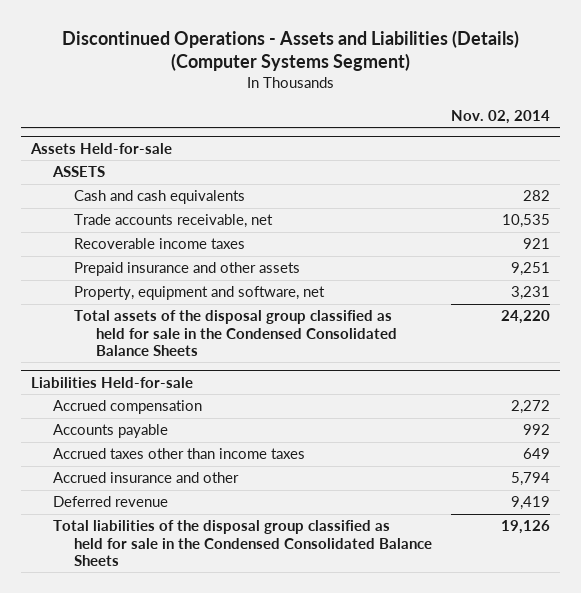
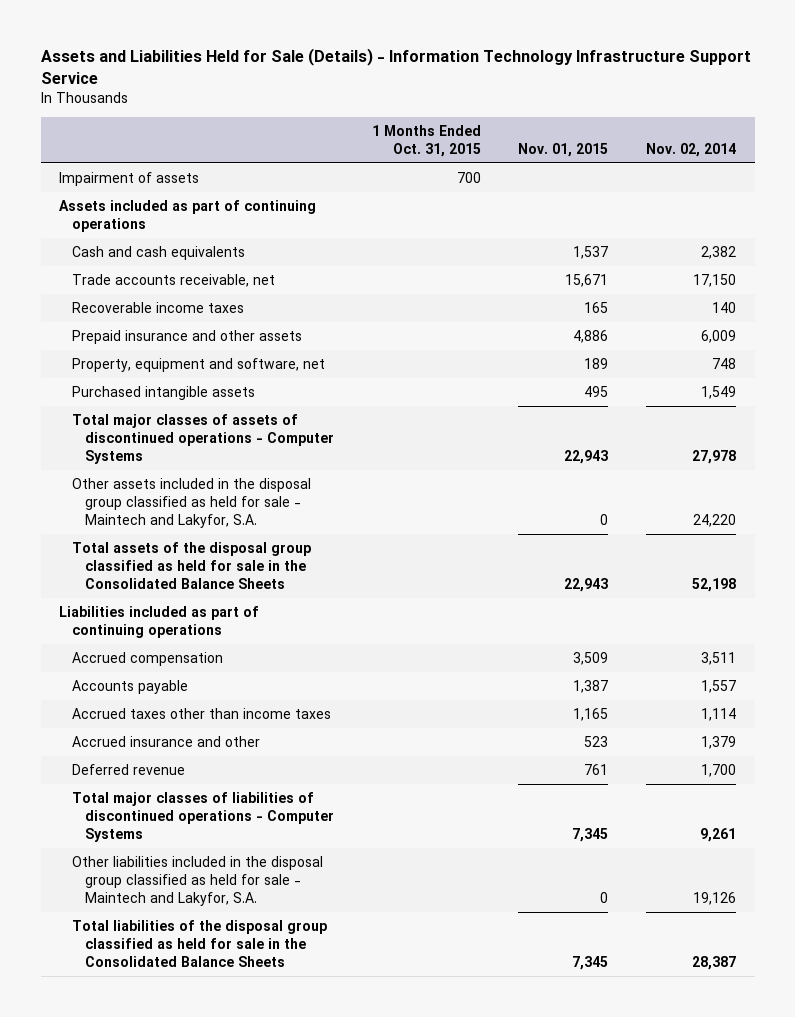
[61,29,519,72] Discontinued Operations - Assets and Liabilities (Details) (Computer Systems Segment) -> [40,48,751,85] Assets and Liabilities Held for Sale (Details) - Information Technology Infrastructure Support Service
none -> [371,124,481,157] 1 Months Ended Oct. 31, 2015
none -> [518,142,609,157] Nov. 01, 2015
[30,142,173,154] Assets Held-for-sale -> none
[31,376,194,388] Liabilities Held-for-sale -> none
none -> [59,171,200,186] Impairment of assets
[51,166,105,178] ASSETS -> [59,199,317,232] Assets included as part of continuing operations
[523,190,551,202] 282 -> [700,245,736,259] 2,382
[502,214,551,229] 10,535 -> [692,273,736,287] 17,150
[523,238,551,250] 921 -> [711,301,736,313] 140
[511,262,551,277] 9,251 -> [700,329,736,343] 6,009
[511,286,551,301] 3,231 -> [711,357,736,369] 748
none -> [72,385,256,400] Purchased intangible assets
none -> [72,413,335,464] Total major classes of assets of discontinued operations - Computer Systems
none -> [72,477,312,528] Other assets included in the disposal group classified as held for sale - Maintech and Lakyfor, S.A.
[74,310,397,356] Total assets of the disposal group classified as held for sale in the Condensed Consolidated Balance Sheets -> [72,541,312,589] Total assets of the disposal group classified as held for sale in the Consolidated Balance Sheets
[501,310,551,325] 24,220 -> [691,577,736,592] 52,198
none -> [59,605,260,638] Liabilities included as part of continuing operations
[511,400,551,415] 2,272 -> [700,651,736,665] 3,511
[523,424,551,436] 992 -> [700,679,736,693] 1,557
[523,448,551,460] 649 -> [700,707,736,721] 1,114
[511,472,551,487] 5,794 -> [700,735,736,749] 1,379
[511,496,551,511] 9,419 -> [700,763,736,777] 1,700
none -> [72,791,335,842] Total major classes of liabilities of discontinued operations - Computer Systems
none -> [72,855,324,906] Other liabilities included in the disposal group classified as held for sale - Maintech and Lakyfor, S.A.
[52,520,433,566] Total liabilities of the disposal group classified as held for sale in the Condensed Consolidated Balance Sheets -> [72,919,328,967] Total liabilities of the disposal group classified as held for sale in the Consolidated Balance Sheets
[501,520,551,535] 19,126 -> [691,955,736,970] 28,387

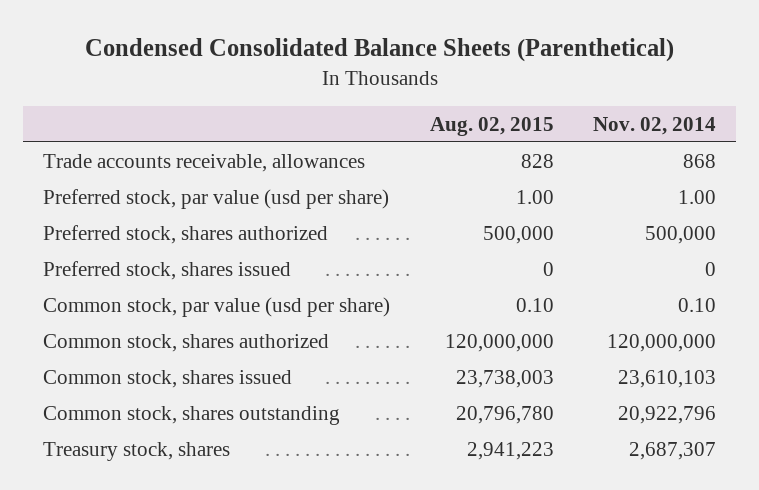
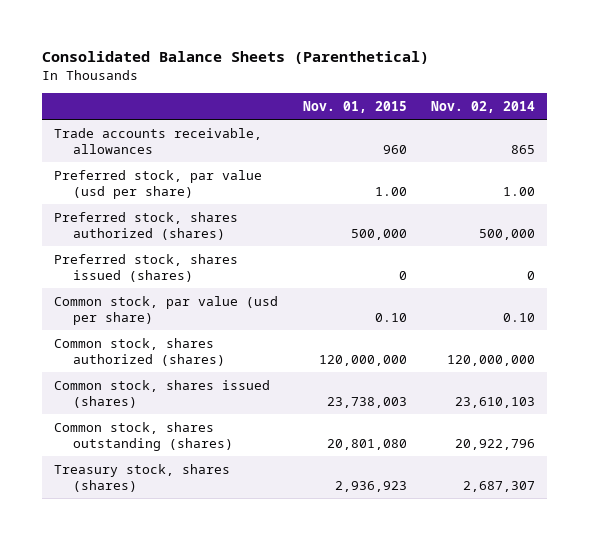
[84,38,674,63] Condensed Consolidated Balance Sheets (Parenthetical) -> [41,51,429,65] Consolidated Balance Sheets (Parenthetical)
[429,116,554,136] Aug. 02, 2015 -> none
none -> [302,101,407,114] Nov. 01, 2015
[683,153,717,168] 868 -> [511,145,536,155] 865
[43,224,329,244] Preferred stock, shares authorized -> [54,211,239,241] Preferred stock, shares authorized (shares)
[43,260,292,280] Preferred stock, shares issued -> [54,253,239,283] Preferred stock, shares issued (shares)
[43,333,330,352] Common stock, shares authorized -> [54,337,225,367] Common stock, shares authorized (shares)
[43,369,293,388] Common stock, shares issued -> [54,379,271,409] Common stock, shares issued (shares)
[43,405,341,425] Common stock, shares outstanding -> [54,421,233,452] Common stock, shares outstanding (shares)
[43,441,231,461] Treasury stock, shares -> [54,463,231,493] Treasury stock, shares (shares)

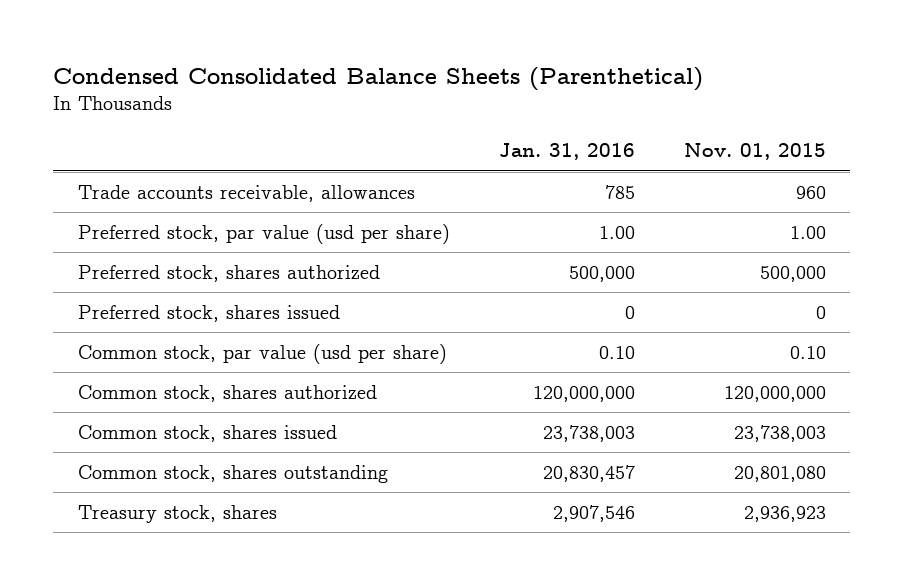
[41,51,429,65] Consolidated Balance Sheets (Parenthetical) -> [53,66,704,91] Condensed Consolidated Balance Sheets (Parenthetical)
[431,101,536,114] Nov. 02, 2014 -> none
none -> [498,143,635,161] Jan. 31, 2016
[54,211,239,241] Preferred stock, shares authorized (shares) -> [77,264,380,282] Preferred stock, shares authorized
[54,253,239,283] Preferred stock, shares issued (shares) -> [77,304,340,322] Preferred stock, shares issued
[54,337,225,367] Common stock, shares authorized (shares) -> [77,384,377,402] Common stock, shares authorized
[54,379,271,409] Common stock, shares issued (shares) -> [77,424,337,442] Common stock, shares issued
[54,421,233,452] Common stock, shares outstanding (shares) -> [77,464,388,483] Common stock, shares outstanding
[54,463,231,493] Treasury stock, shares (shares) -> [77,504,277,523] Treasury stock, shares

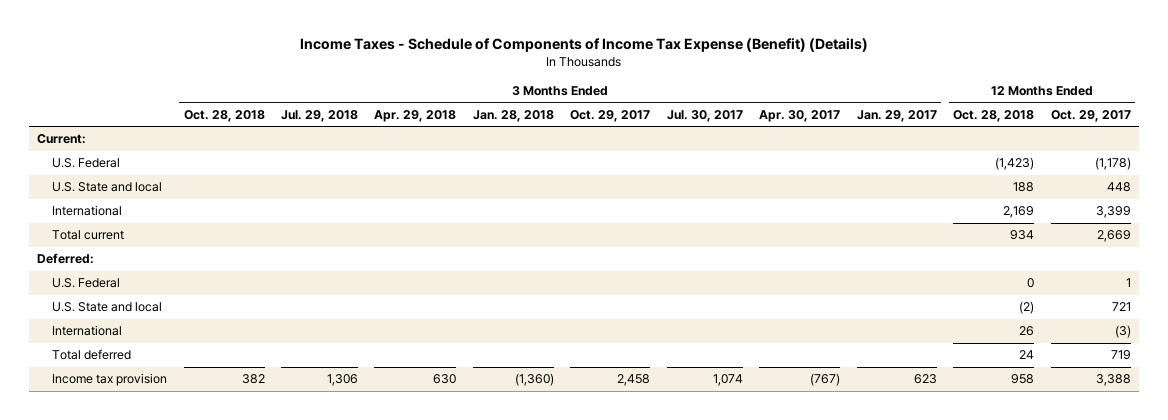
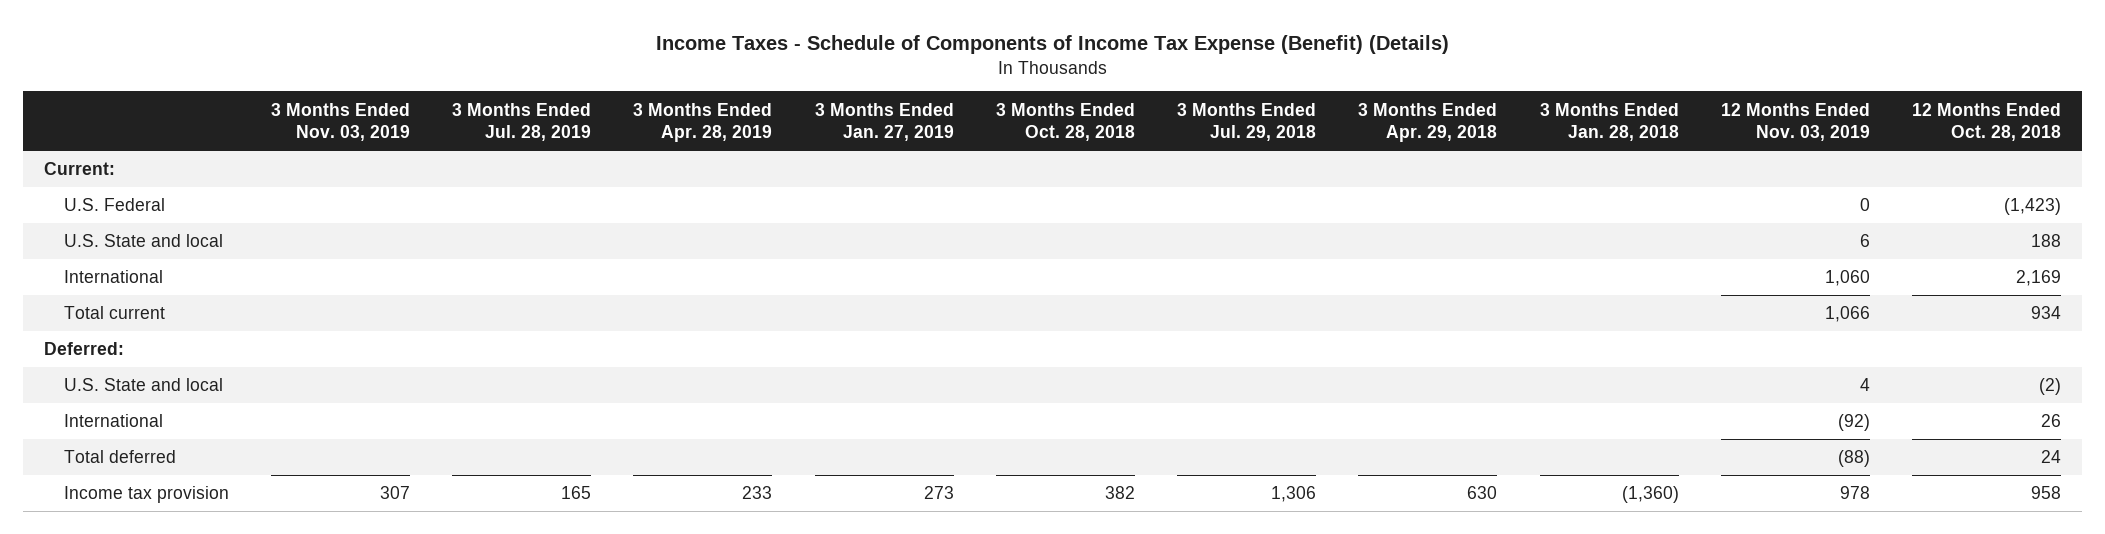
[570,109,651,122] Oct. 29, 2017 -> none
[666,109,743,122] Jul. 30, 2017 -> none
[759,109,841,122] Apr. 30, 2017 -> none
[856,109,937,122] Jan. 29, 2017 -> none
[1050,109,1131,122] Oct. 29, 2017 -> none
none -> [270,102,410,142] 3 Months Ended Nov. 03, 2019
none -> [452,102,592,142] 3 Months Ended Jul. 28, 2019
none -> [633,102,773,143] 3 Months Ended Apr. 28, 2019
none -> [814,102,954,142] 3 Months Ended Jan. 27, 2019
none -> [1721,102,1871,142] 12 Months Ended Nov. 03, 2019
[52,278,121,289] U.S. Federal -> none

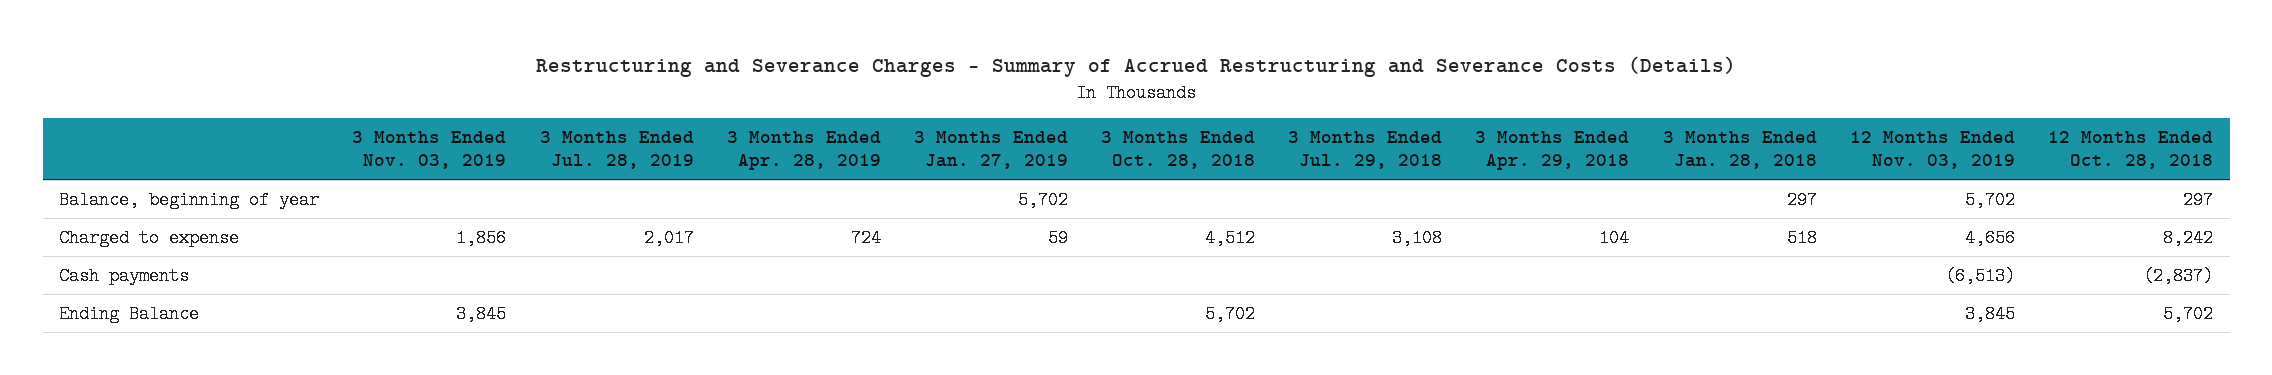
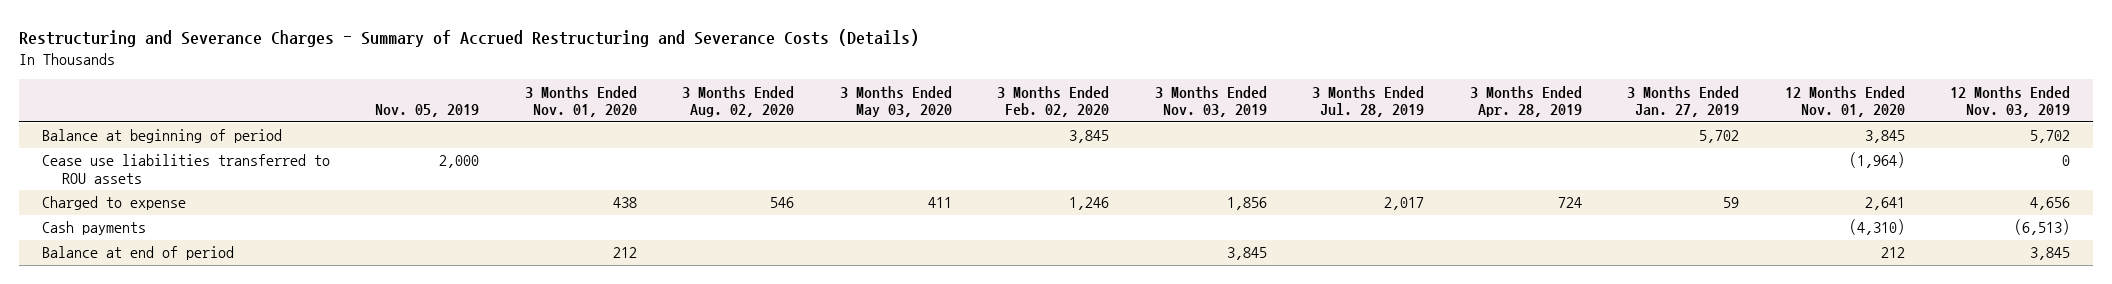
[1101,130,1256,169] 3 Months Ended Oct. 28, 2018 -> none
[1288,130,1443,169] 3 Months Ended Jul. 29, 2018 -> none
[1475,130,1630,170] 3 Months Ended Apr. 29, 2018 -> none
[1662,130,1817,169] 3 Months Ended Jan. 28, 2018 -> none
[2048,130,2214,169] 12 Months Ended Oct. 28, 2018 -> none
none -> [375,104,480,118] Nov. 05, 2019
none -> [524,85,637,118] 3 Months Ended Nov. 01, 2020
none -> [682,85,795,118] 3 Months Ended Aug. 02, 2020
none -> [839,85,952,118] 3 Months Ended May 03, 2020
none -> [997,85,1110,118] 3 Months Ended Feb. 02, 2020
none -> [1784,85,1905,118] 12 Months Ended Nov. 01, 2020
[59,191,320,210] Balance, beginning of year -> [41,129,282,144] Balance at beginning of period
none -> [41,154,330,185] Cease use liabilities transferred to ROU assets
[59,305,200,324] Ending Balance -> [41,246,234,261] Balance at end of period

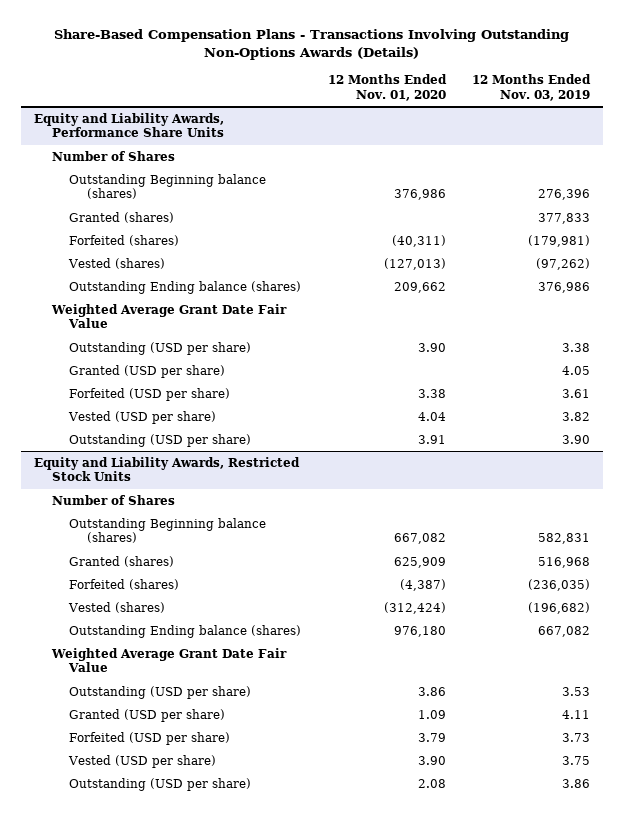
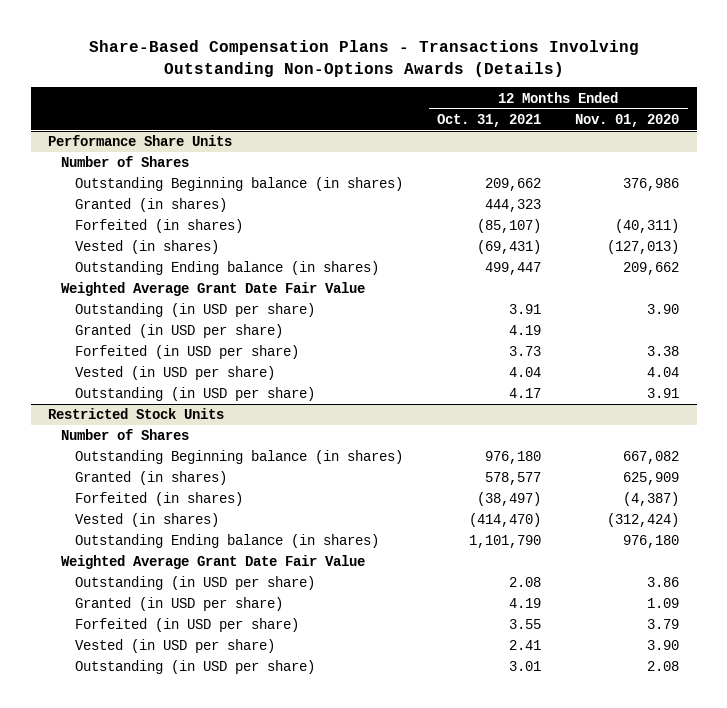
[471,74,591,101] 12 Months Ended Nov. 03, 2019 -> none
none -> [437,113,542,127] Oct. 31, 2021
[34,112,225,138] Equity and Liability Awards, Performance Share Units -> none
none -> [47,135,232,147] Performance Share Units
[69,173,267,200] Outstanding Beginning balance (shares) -> [75,177,404,192] Outstanding Beginning balance (in shares)
[69,211,175,223] Granted (shares) -> [75,198,228,213] Granted (in shares)
[69,234,180,246] Forfeited (shares) -> [75,219,244,234] Forfeited (in shares)
[68,257,166,269] Vested (shares) -> [75,240,220,255] Vested (in shares)
[69,280,302,294] Outstanding Ending balance (shares) -> [75,261,380,276] Outstanding Ending balance (in shares)
[34,456,301,482] Equity and Liability Awards, Restricted Stock Units -> none
[69,341,252,355] Outstanding (USD per share) -> [75,303,316,318] Outstanding (in USD per share)
[69,364,226,378] Granted (USD per share) -> [75,324,284,339] Granted (in USD per share)
[69,387,231,401] Forfeited (USD per share) -> [75,345,300,360] Forfeited (in USD per share)
[68,410,217,424] Vested (USD per share) -> [75,366,276,381] Vested (in USD per share)
[69,433,252,447] Outstanding (USD per share) -> [75,387,316,402] Outstanding (in USD per share)
none -> [47,408,224,420] Restricted Stock Units
[69,517,267,544] Outstanding Beginning balance (shares) -> [75,450,404,465] Outstanding Beginning balance (in shares)
[69,555,175,567] Granted (shares) -> [75,471,228,486] Granted (in shares)
[69,578,180,590] Forfeited (shares) -> [75,492,244,507] Forfeited (in shares)
[68,601,166,613] Vested (shares) -> [75,513,220,528] Vested (in shares)
[69,624,302,638] Outstanding Ending balance (shares) -> [75,534,380,549] Outstanding Ending balance (in shares)
[69,685,252,699] Outstanding (USD per share) -> [75,576,316,591] Outstanding (in USD per share)
[69,708,226,722] Granted (USD per share) -> [75,597,284,612] Granted (in USD per share)
[69,731,231,745] Forfeited (USD per share) -> [75,618,300,633] Forfeited (in USD per share)
[68,754,217,768] Vested (USD per share) -> [75,639,276,654] Vested (in USD per share)
[69,777,252,791] Outstanding (USD per share) -> [75,660,316,675] Outstanding (in USD per share)

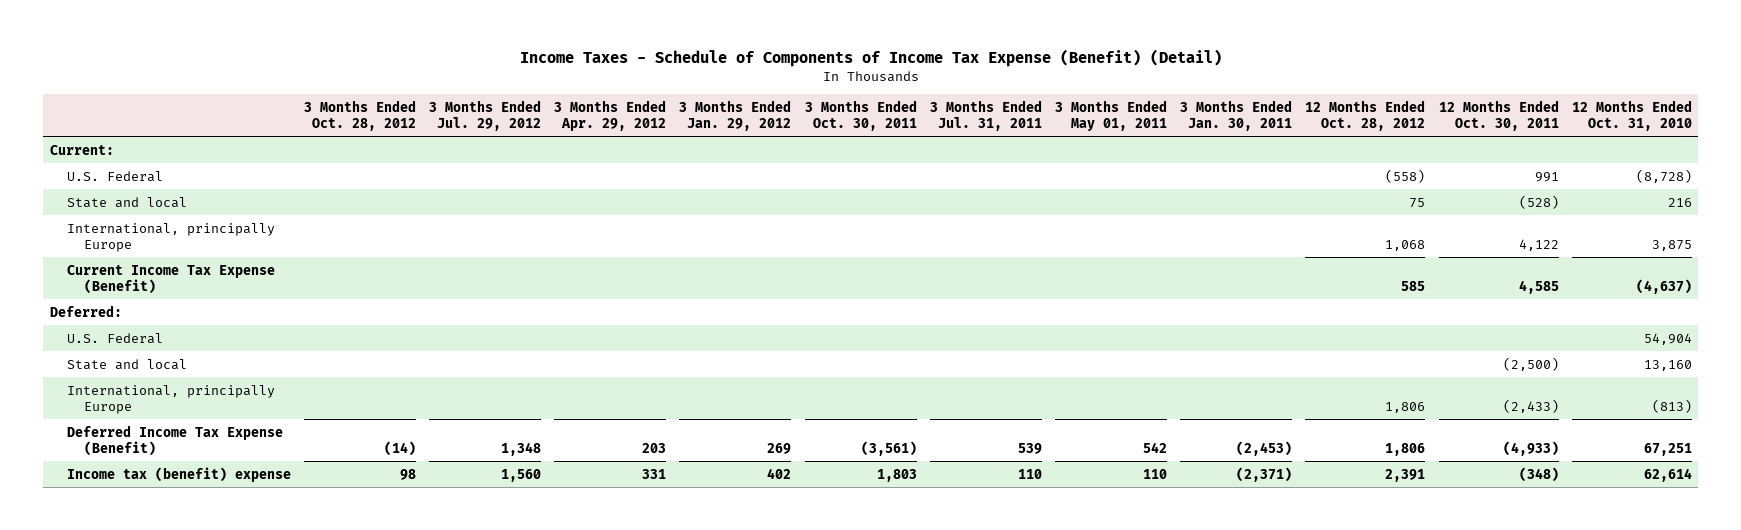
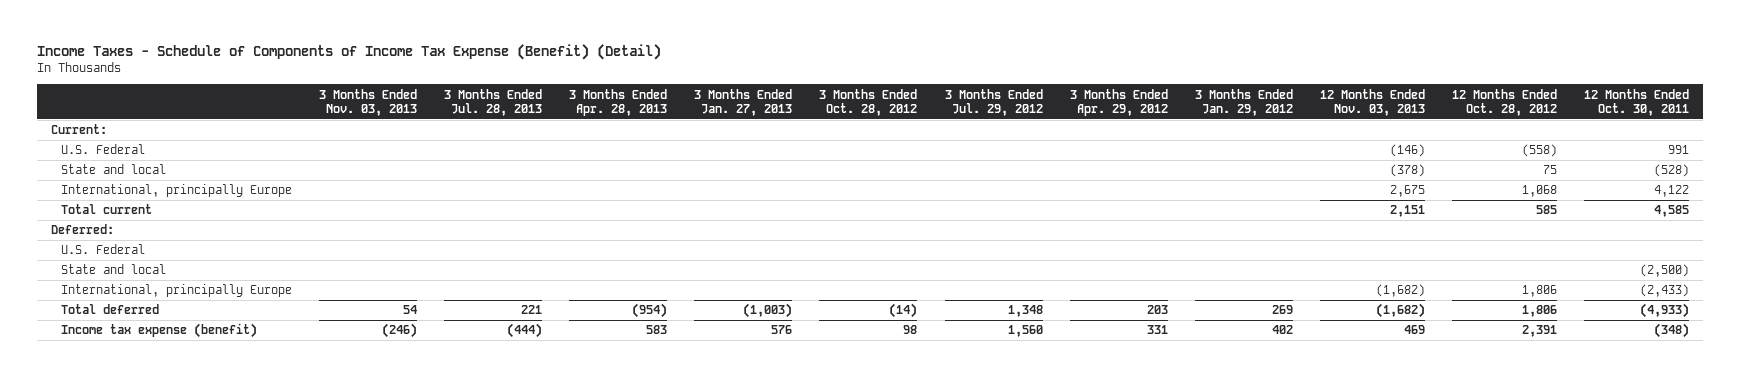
[804,99,917,131] 3 Months Ended Oct. 30, 2011 -> none
[929,99,1042,131] 3 Months Ended Jul. 31, 2011 -> none
[1054,99,1167,131] 3 Months Ended May 01, 2011 -> none
[1180,99,1293,131] 3 Months Ended Jan. 30, 2011 -> none
[1571,99,1692,131] 12 Months Ended Oct. 31, 2010 -> none
none -> [318,88,417,116] 3 Months Ended Nov. 03, 2013
none -> [444,88,543,116] 3 Months Ended Jul. 28, 2013
none -> [569,88,668,116] 3 Months Ended Apr. 28, 2013
none -> [694,88,793,116] 3 Months Ended Jan. 27, 2013
none -> [1319,88,1425,116] 12 Months Ended Nov. 03, 2013
[66,264,275,294] Current Income Tax Expense (Benefit) -> [60,204,152,215] Total current
[66,424,283,456] Deferred Income Tax Expense (Benefit) -> [60,304,159,315] Total deferred
[66,466,291,482] Income tax (benefit) expense -> [60,323,257,339] Income tax expense (benefit)

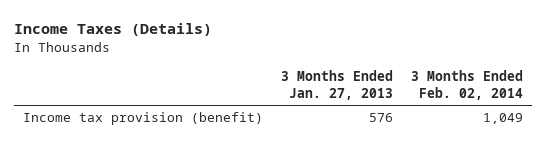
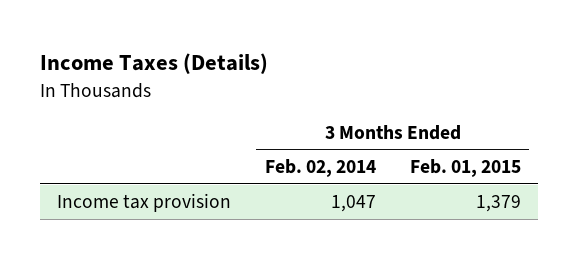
[280,70,393,101] 3 Months Ended Jan. 27, 2013 -> none
none -> [409,159,521,178] Feb. 01, 2015
[22,112,263,126] Income tax provision (benefit) -> [56,193,231,213] Income tax provision
[483,113,524,125] 1,049 -> [330,195,376,213] 1,047

